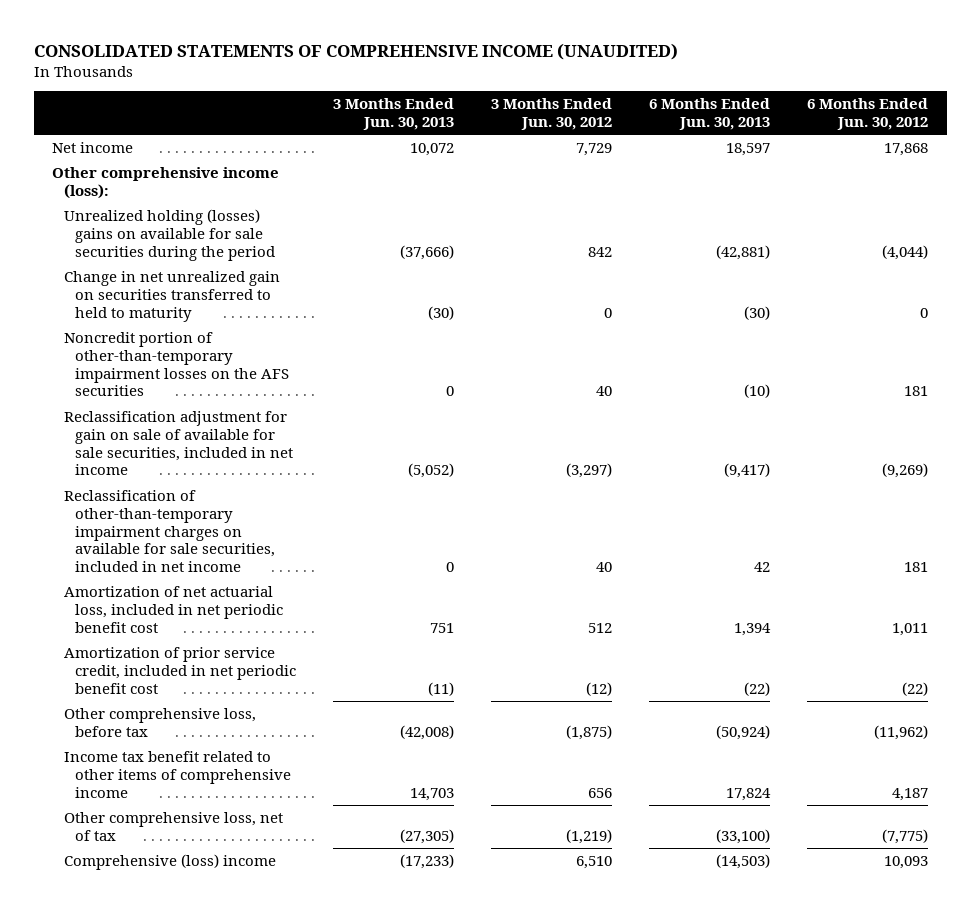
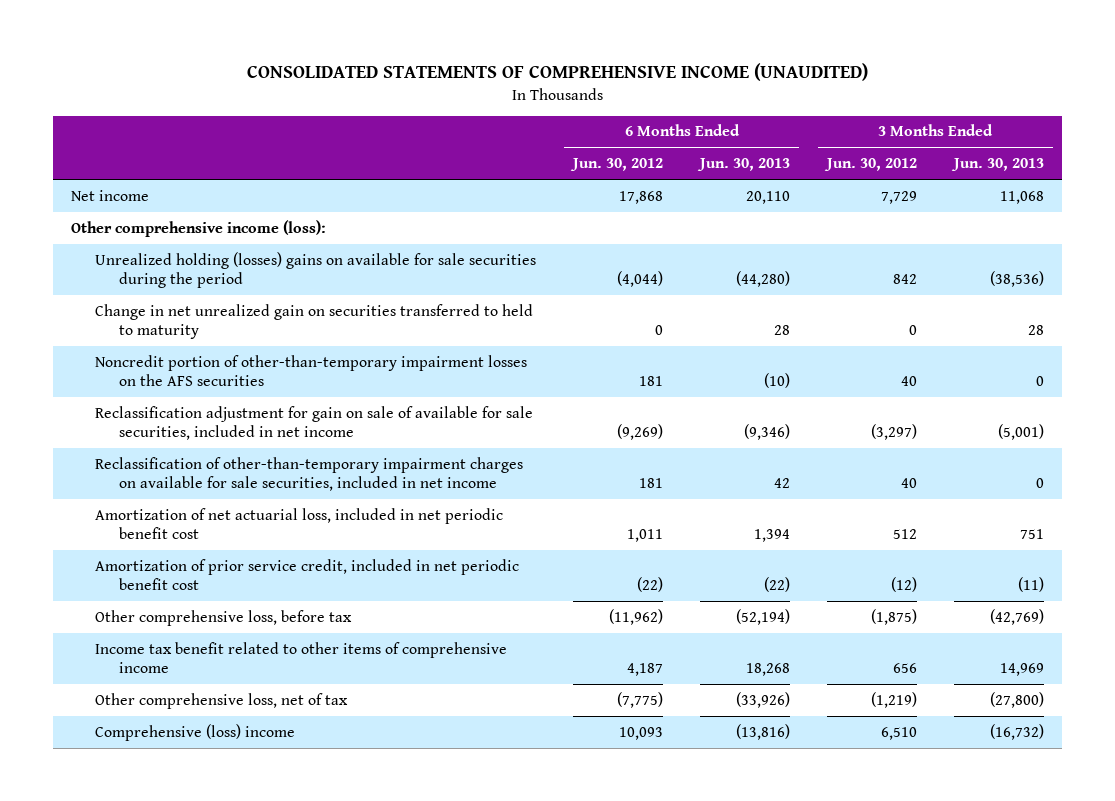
[410,142,455,156] 10,072 -> [999,190,1044,204] 11,068
[726,142,771,156] 18,597 -> [746,190,791,204] 20,110
[400,244,455,260] (37,666) -> [989,271,1044,288] (38,536)
[716,244,771,260] (42,881) -> [736,271,791,288] (44,280)
[428,305,455,320] (30) -> [1027,325,1044,336] 28
[744,305,771,320] (30) -> [774,325,791,336] 28
[408,463,455,479] (5,052) -> [997,424,1044,441] (5,001)
[724,463,771,479] (9,417) -> [744,424,791,441] (9,346)
[400,724,455,740] (42,008) -> [989,608,1044,625] (42,769)
[716,724,771,740] (50,924) -> [736,608,791,625] (52,194)
[410,787,455,801] 14,703 -> [999,663,1044,677] 14,969
[726,787,772,801] 17,824 -> [746,663,791,677] 18,268
[400,828,455,844] (27,305) -> [989,691,1044,708] (27,800)
[716,828,771,844] (33,100) -> [736,691,791,708] (33,926)
[400,853,455,869] (17,233) -> [989,723,1044,740] (16,732)
[716,853,771,869] (14,503) -> [736,723,791,740] (13,816)

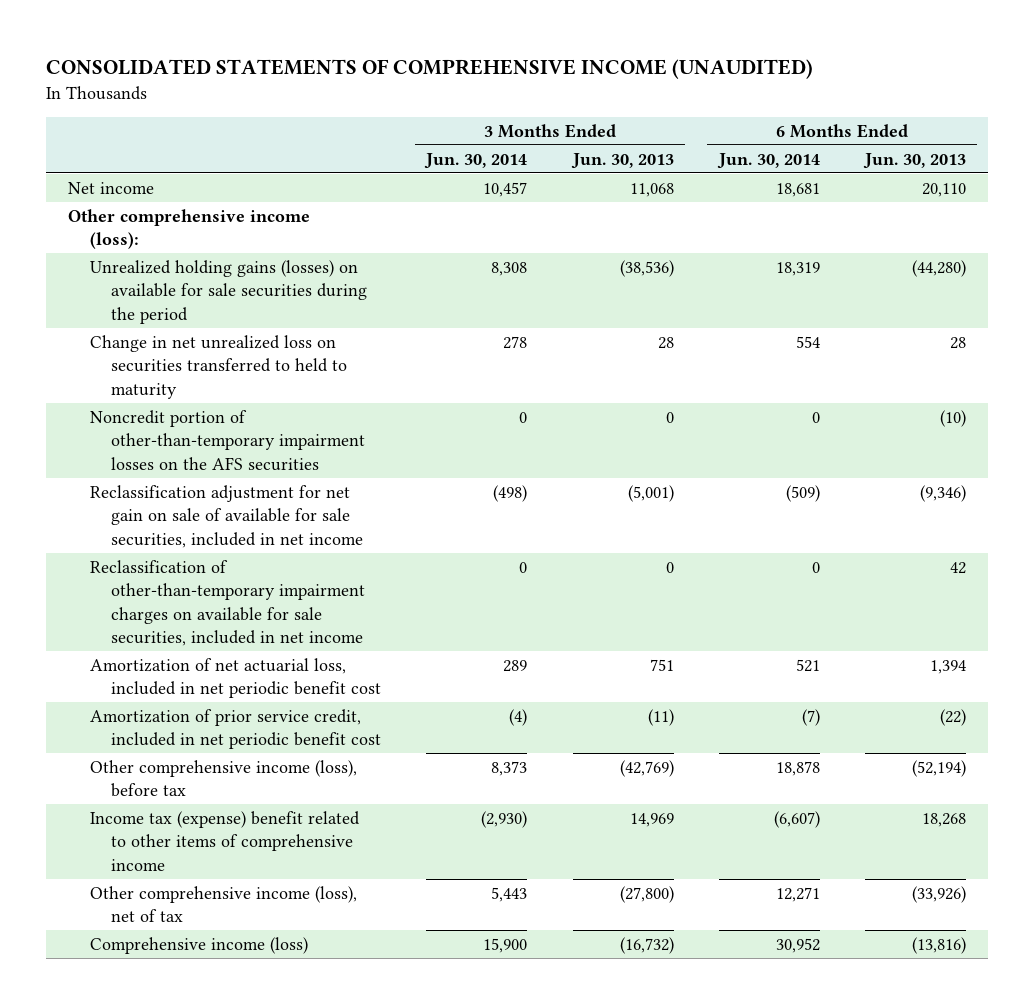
[570,158,664,172] Jun. 30, 2012 -> none
[823,158,917,172] Jun. 30, 2012 -> none
none -> [424,152,528,169] Jun. 30, 2014
none -> [716,152,820,169] Jun. 30, 2014
[95,251,537,289] Unrealized holding (losses) gains on available for sale securities during the period -> [89,259,368,324] Unrealized holding gains (losses) on available for sale securities during the period
[95,303,534,340] Change in net unrealized gain on securities transferred to held to maturity -> [89,334,348,399] Change in net unrealized loss on securities transferred to held to maturity
[95,405,534,441] Reclassification adjustment for gain on sale of available for sale securities, included in net income -> [89,484,364,548] Reclassification adjustment for net gain on sale of available for sale securities, included in net income
[95,609,353,626] Other comprehensive loss, before tax -> [89,759,357,798] Other comprehensive income (loss), before tax
[95,641,508,674] Income tax benefit related to other items of comprehensive income -> [89,810,360,871] Income tax (expense) benefit related to other items of comprehensive income
[95,692,349,709] Other comprehensive loss, net of tax -> [89,885,357,923] Other comprehensive income (loss), net of tax
[95,723,296,741] Comprehensive (loss) income -> [89,936,308,954] Comprehensive income (loss)

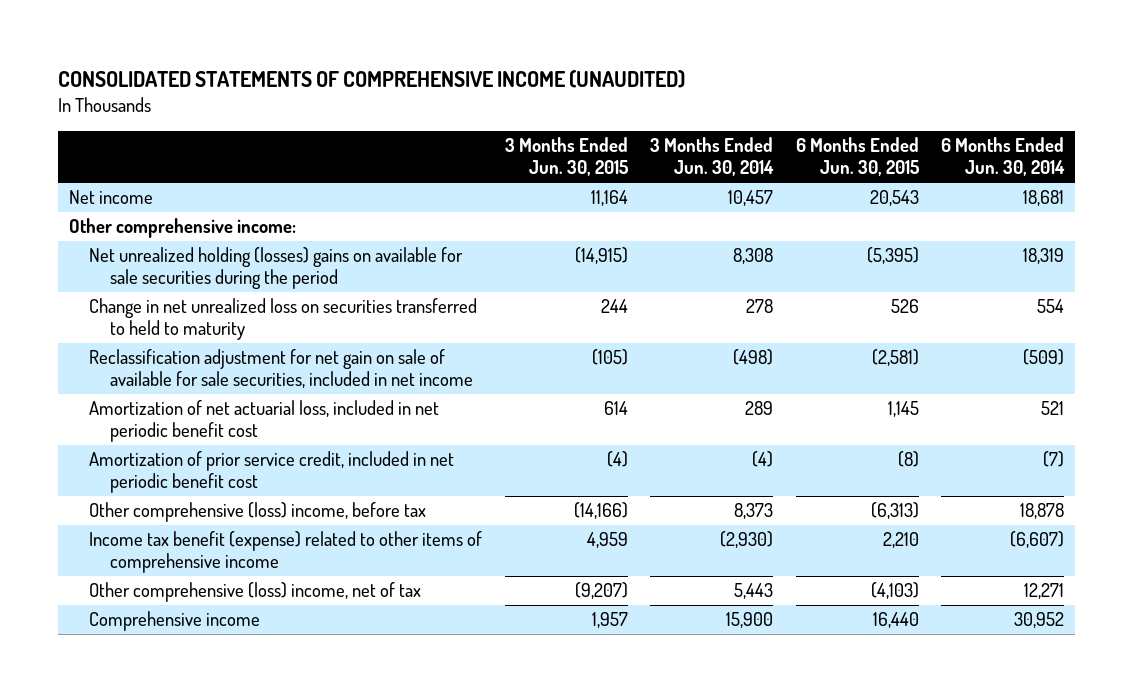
[570,152,674,169] Jun. 30, 2013 -> none
[862,152,966,169] Jun. 30, 2013 -> none
none -> [504,137,628,177] 3 Months Ended Jun. 30, 2015
none -> [795,137,919,177] 6 Months Ended Jun. 30, 2015
[68,208,311,250] Other comprehensive income (loss): -> [69,218,297,239] Other comprehensive income:
[89,259,368,324] Unrealized holding gains (losses) on available for sale securities during the period -> [89,247,464,290] Net unrealized holding (losses) gains on available for sale securities during the period
[89,409,366,471] Noncredit portion of other-than-temporary impairment losses on the AFS securities -> none
[89,559,366,647] Reclassification of other-than-temporary impairment charges on available for sale securities, included in net income -> none
[89,759,357,798] Other comprehensive income (loss), before tax -> [89,502,427,523] Other comprehensive (loss) income, before tax
[89,810,360,871] Income tax (expense) benefit related to other items of comprehensive income -> [89,531,483,574] Income tax benefit (expense) related to other items of comprehensive income
[89,885,357,923] Other comprehensive income (loss), net of tax -> [89,582,422,603] Other comprehensive (loss) income, net of tax
[89,936,308,954] Comprehensive income (loss) -> [89,611,261,632] Comprehensive income

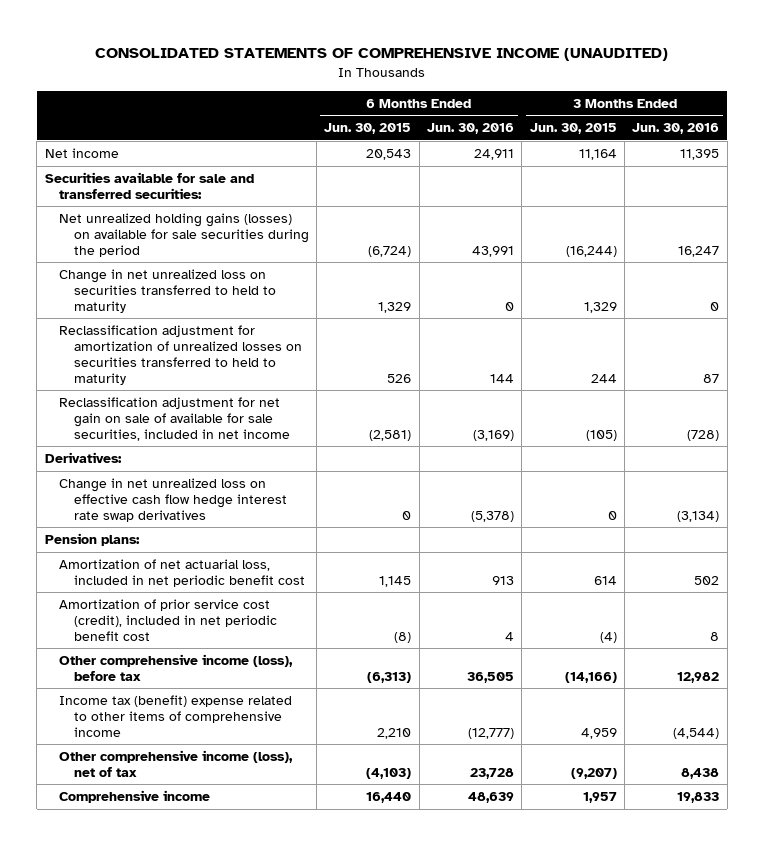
[650,137,775,177] 3 Months Ended Jun. 30, 2014 -> none
[940,137,1065,177] 6 Months Ended Jun. 30, 2014 -> none
none -> [426,123,514,135] Jun. 30, 2016
none -> [632,123,720,135] Jun. 30, 2016
[69,218,297,239] Other comprehensive income: -> none
none -> [44,171,254,199] Securities available for sale and transferred securities:
[89,247,464,290] Net unrealized holding (losses) gains on available for sale securities during the period -> [59,212,309,257] Net unrealized holding gains (losses) on available for sale securities during the period
[574,247,628,265] (14,915) -> [565,245,617,257] (16,244)
[866,247,919,265] (5,395) -> [368,245,412,257] (6,724)
[600,299,628,314] 244 -> [583,301,617,313] 1,329
[890,299,919,314] 526 -> [378,301,412,313] 1,329
none -> [59,324,302,385] Reclassification adjustment for amortization of unrealized losses on securities transferred to held to maturity
none -> [44,451,122,463] Derivatives:
none -> [59,477,287,522] Change in net unrealized loss on effective cash flow hedge interest rate swap derivatives
none -> [44,532,140,546] Pension plans:
[89,451,455,494] Amortization of prior service credit, included in net periodic benefit cost -> [59,598,277,641] Amortization of prior service cost (credit), included in net periodic benefit cost
[89,502,427,523] Other comprehensive (loss) income, before tax -> [59,653,294,681] Other comprehensive income (loss), before tax
[89,531,483,574] Income tax benefit (expense) related to other items of comprehensive income -> [59,694,293,737] Income tax (benefit) expense related to other items of comprehensive income
[89,582,422,603] Other comprehensive (loss) income, net of tax -> [59,749,294,777] Other comprehensive income (loss), net of tax

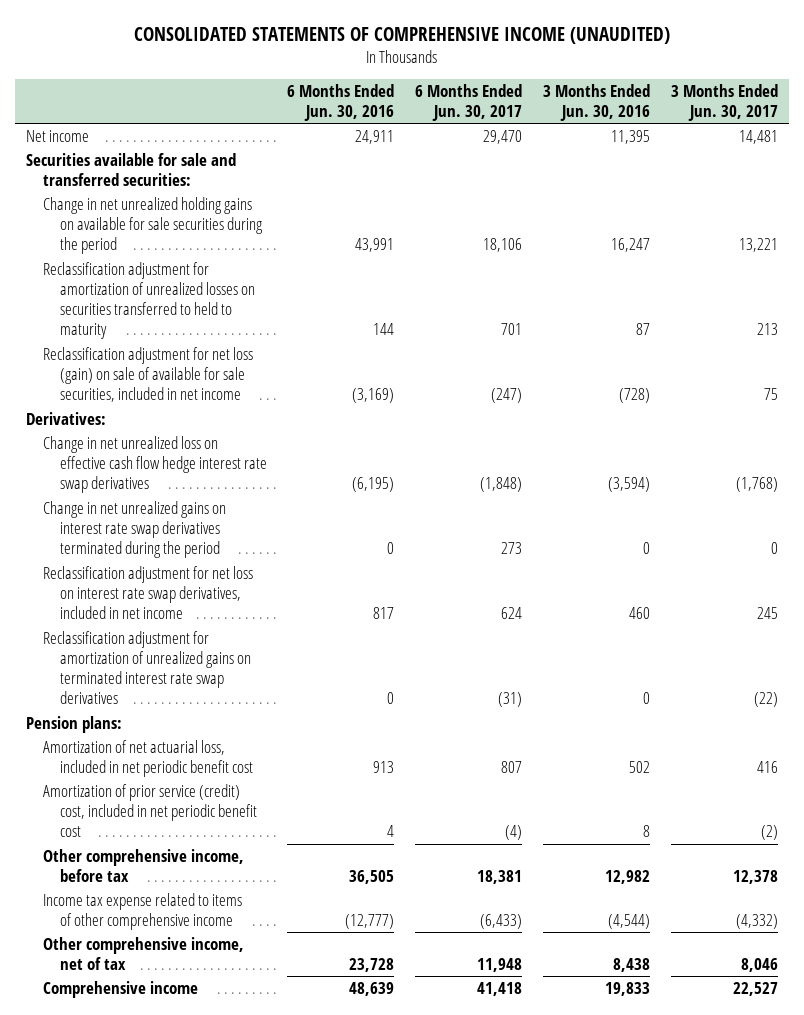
[324,123,412,135] Jun. 30, 2015 -> none
[529,123,617,135] Jun. 30, 2015 -> none
none -> [415,84,523,122] 6 Months Ended Jun. 30, 2017
none -> [671,84,779,122] 3 Months Ended Jun. 30, 2017
[59,268,276,313] Change in net unrealized loss on securities transferred to held to maturity -> none
[59,212,309,257] Net unrealized holding gains (losses) on available for sale securities during the period -> [42,196,263,255] Change in net unrealized holding gains on available for sale securities during the period
[59,396,290,441] Reclassification adjustment for net gain on sale of available for sale securities, included in net income -> [42,346,253,403] Reclassification adjustment for net loss (gain) on sale of available for sale securities, included in net income
[470,510,514,522] (5,378) -> [352,477,395,493] (6,195)
[677,510,720,522] (3,134) -> [608,477,651,493] (3,594)
none -> [42,500,226,559] Change in net unrealized gains on interest rate swap derivatives terminated during the period
none -> [42,565,253,620] Reclassification adjustment for net loss on interest rate swap derivatives, included in net income
none -> [42,630,251,705] Reclassification adjustment for amortization of unrealized gains on terminated interest rate swap derivatives
[59,598,277,641] Amortization of prior service cost (credit), included in net periodic benefit cost -> [42,783,257,838] Amortization of prior service (credit) cost, included in net periodic benefit cost
[59,653,294,681] Other comprehensive income (loss), before tax -> [42,848,244,883] Other comprehensive income, before tax
[59,694,293,737] Income tax (benefit) expense related to other items of comprehensive income -> [42,892,242,931] Income tax expense related to items of other comprehensive income
[59,749,294,777] Other comprehensive income (loss), net of tax -> [42,936,244,971] Other comprehensive income, net of tax

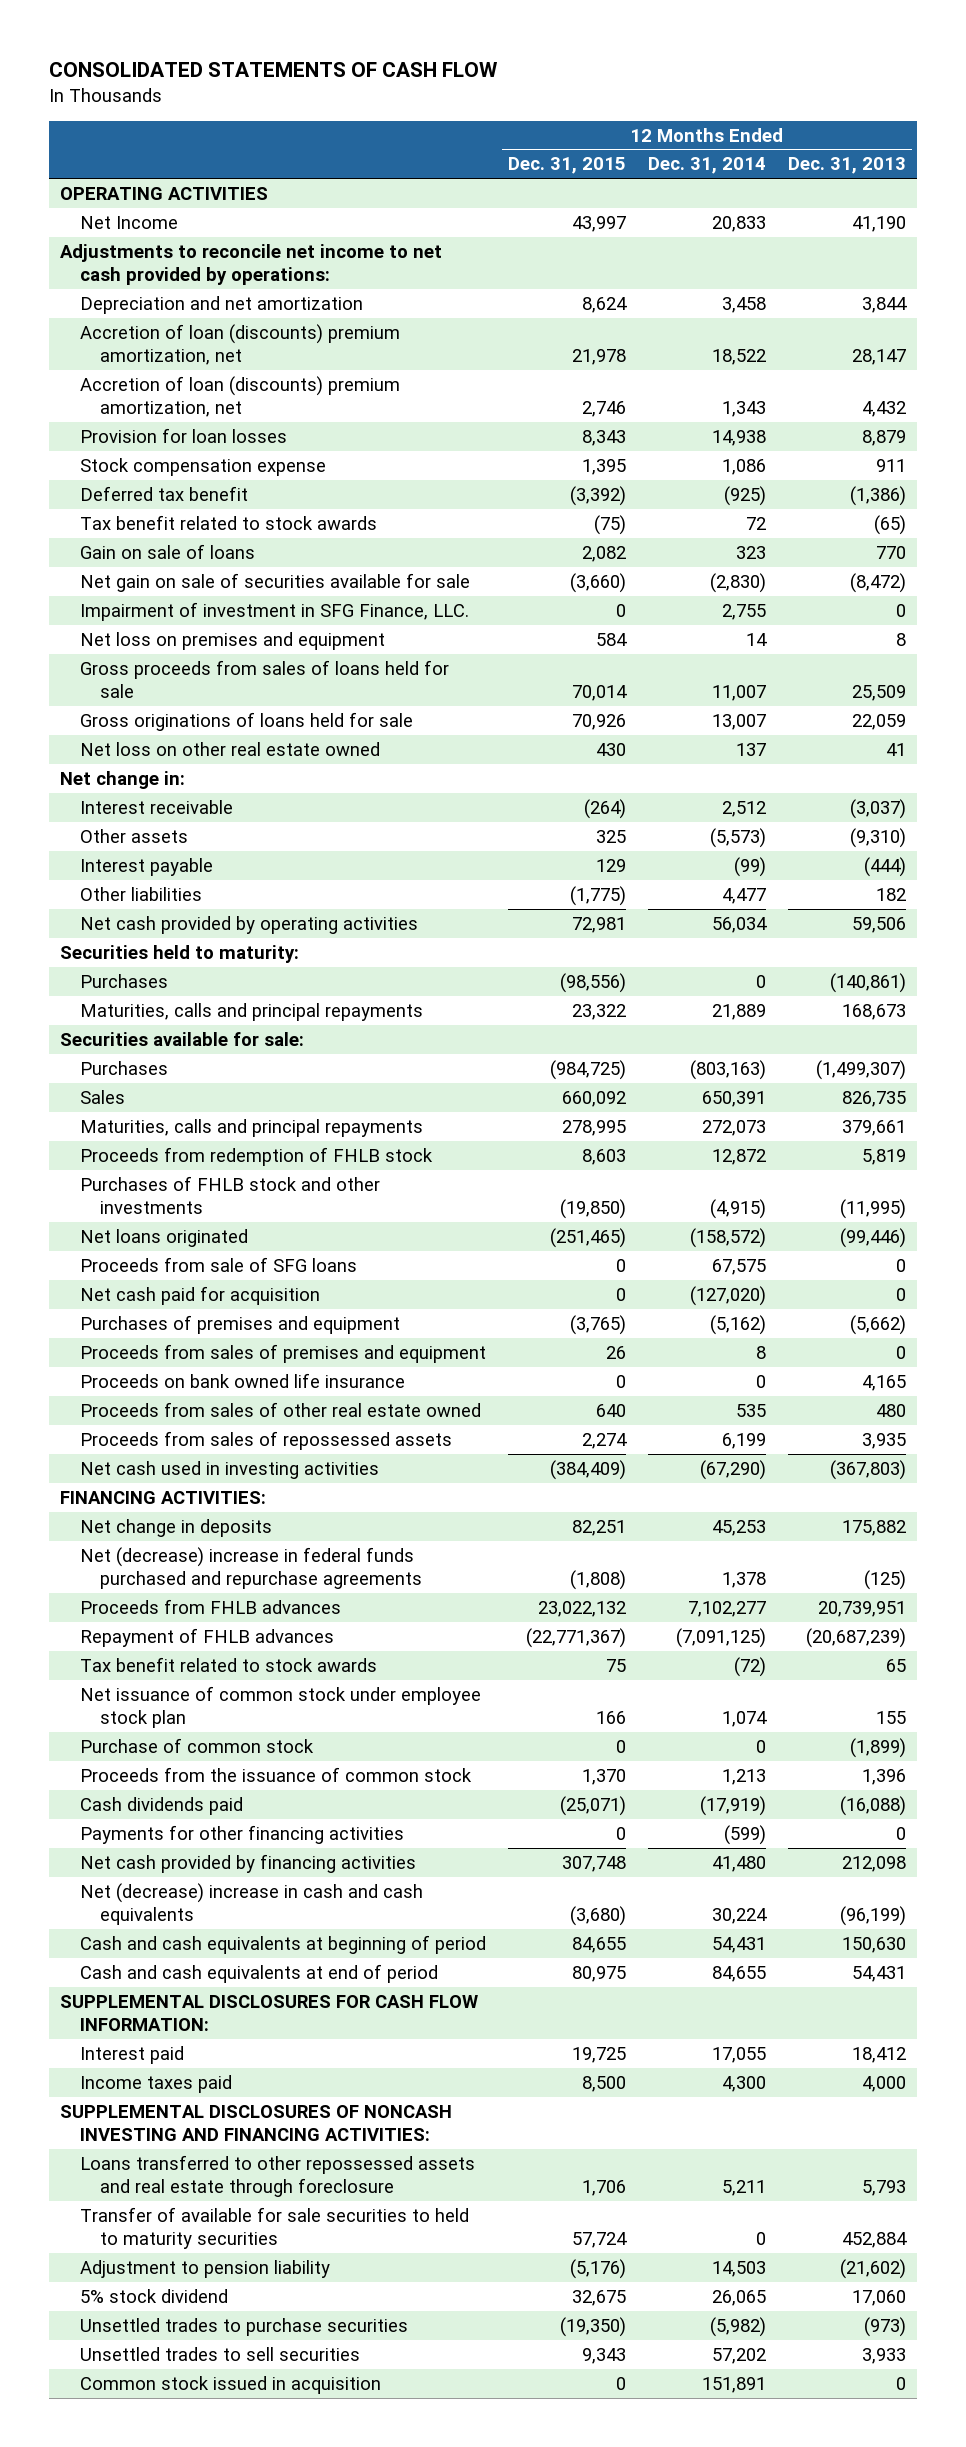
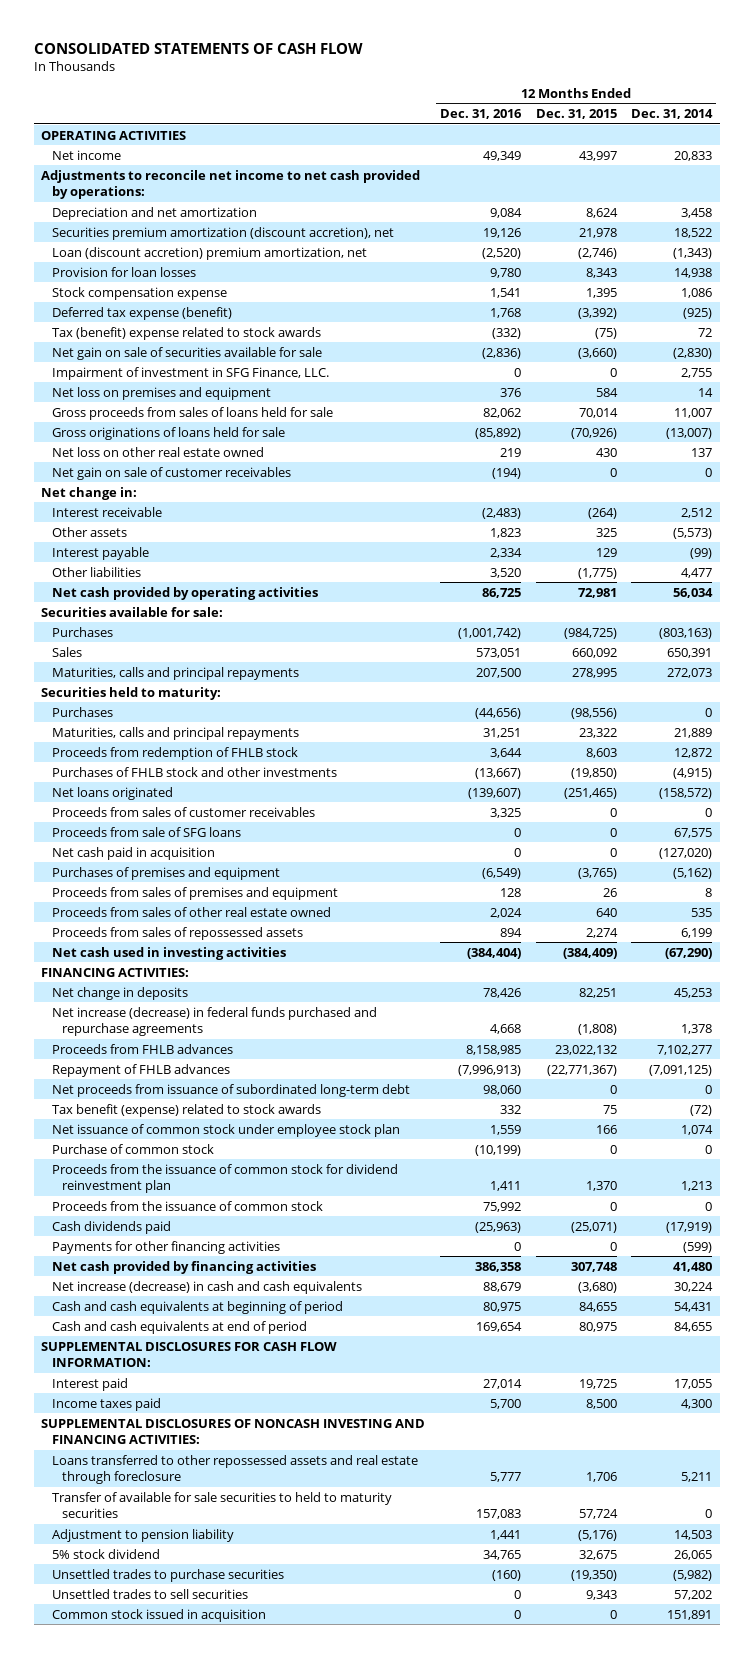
[788,157,907,175] Dec. 31, 2013 -> none
none -> [439,109,522,120] Dec. 31, 2016
[79,215,178,229] Net Income -> [51,149,121,160] Net income
[79,323,400,366] Accretion of loan (discounts) premium amortization, net -> [51,226,394,240] Securities premium amortization (discount accretion), net
[79,375,400,418] Accretion of loan (discounts) premium amortization, net -> [51,246,367,260] Loan (discount accretion) premium amortization, net
[581,401,626,418] 2,746 -> [577,247,617,259] (2,746)
[721,401,766,418] 1,343 -> [673,247,713,259] (1,343)
[79,543,255,559] Gain on sale of loans -> none
[79,485,248,501] Deferred tax benefit -> [51,306,232,320] Deferred tax expense (benefit)
[79,514,377,530] Tax benefit related to stock awards -> [51,326,321,340] Tax (benefit) expense related to stock awards
[571,713,626,730] 70,926 -> [570,427,617,439] (70,926)
[711,713,766,730] 13,007 -> [666,427,713,439] (13,007)
none -> [51,466,291,480] Net gain on sale of customer receivables
[59,944,299,963] Securities held to maturity: -> [41,686,222,700] Securities held to maturity:
[79,973,168,988] Purchases -> [51,706,113,717] Purchases
[79,1002,423,1021] Maturities, calls and principal repayments -> [51,726,299,740] Maturities, calls and principal repayments
none -> [51,806,315,817] Proceeds from sales of customer receivables
[79,1285,320,1305] Net cash paid for acquisition -> [51,846,215,860] Net cash paid in acquisition
[79,1372,405,1388] Proceeds on bank owned life insurance -> none
[79,1546,422,1590] Net (decrease) increase in federal funds purchased and repurchase agreements -> [51,1006,377,1036] Net increase (decrease) in federal funds purchased and repurchase agreements
none -> [51,1083,410,1097] Net proceeds from issuance of subordinated long-term debt
[79,1656,377,1672] Tax benefit related to stock awards -> [51,1103,321,1117] Tax benefit (expense) related to stock awards
none -> [51,1163,398,1193] Proceeds from the issuance of common stock for dividend reinvestment plan
[581,1768,626,1785] 1,370 -> [609,1201,617,1211] 0
[721,1768,766,1785] 1,213 -> [705,1201,713,1211] 0
[79,1882,423,1926] Net (decrease) increase in cash and cash equivalents -> [51,1280,362,1294] Net increase (decrease) in cash and cash equivalents

